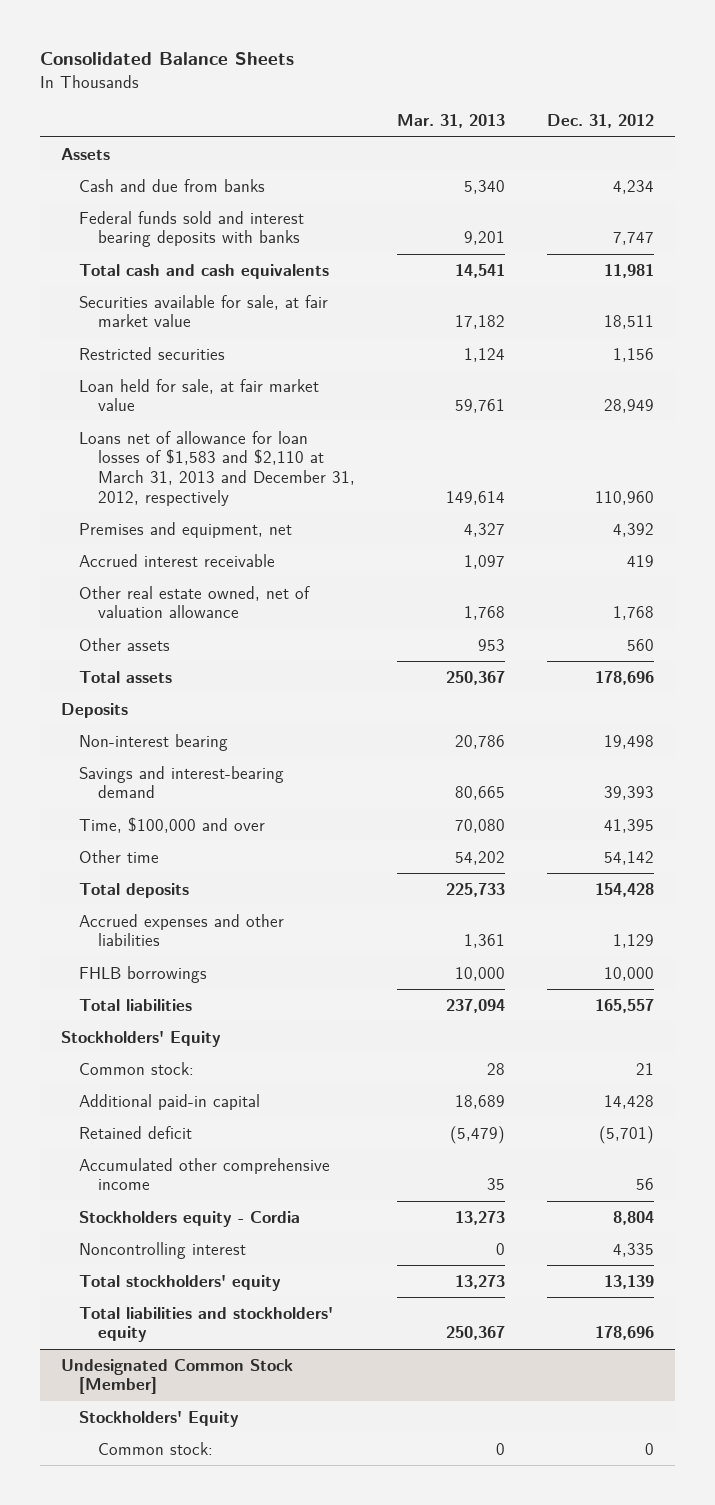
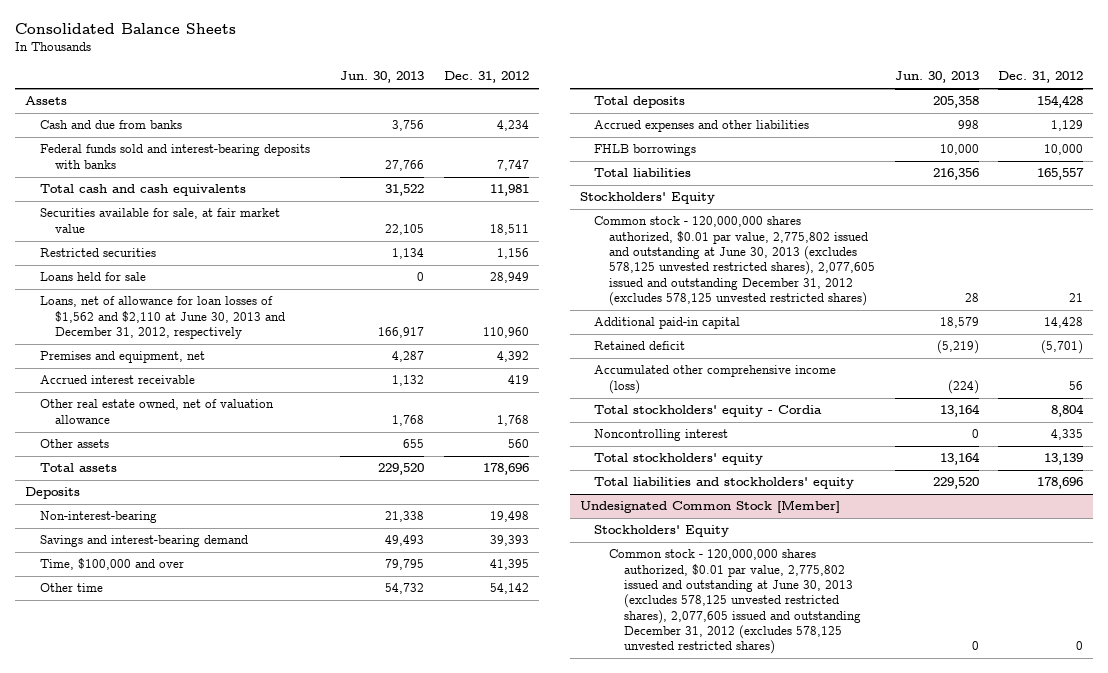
[397,114,506,129] Mar. 31, 2013 -> none
none -> [340,71,425,84] Jun. 30, 2013
[79,210,305,248] Federal funds sold and interest bearing deposits with banks -> [39,144,310,169] Federal funds sold and interest-bearing deposits with banks
[79,378,320,412] Loan held for sale, at fair market value -> [39,272,146,282] Loans held for sale
[79,430,356,506] Loans net of allowance for loan losses of $1,583 and $2,110 at March 31, 2013 and December 31, 2012, respectively -> [39,296,285,340] Loans, net of allowance for loan losses of $1,562 and $2,110 at June 30, 2013 and December 31, 2012, respectively
[79,733,229,751] Non-interest bearing -> [39,511,157,524] Non-interest-bearing
[79,1061,195,1075] Common stock: -> [594,216,876,307] Common stock - 120,000,000 shares authorized, $0.01 par value, 2,775,802 issued and outstanding at June 30, 2013 (excludes 578,125 unvested restricted shares), 2,077,605 issued and outstanding December 31, 2012 (excludes 578,125 unvested restricted shares)
[79,1157,331,1191] Accumulated other comprehensive income -> [594,365,837,394] Accumulated other comprehensive income (loss)
[79,1210,301,1227] Stockholders equity - Cordia -> [594,405,823,418] Total stockholders' equity - Cordia
[98,1441,214,1455] Common stock: -> [609,549,862,655] Common stock - 120,000,000 shares authorized, $0.01 par value, 2,775,802 issued and outstanding at June 30, 2013 (excludes 578,125 unvested restricted shares), 2,077,605 issued and outstanding December 31, 2012 (excludes 578,125 unvested restricted shares)

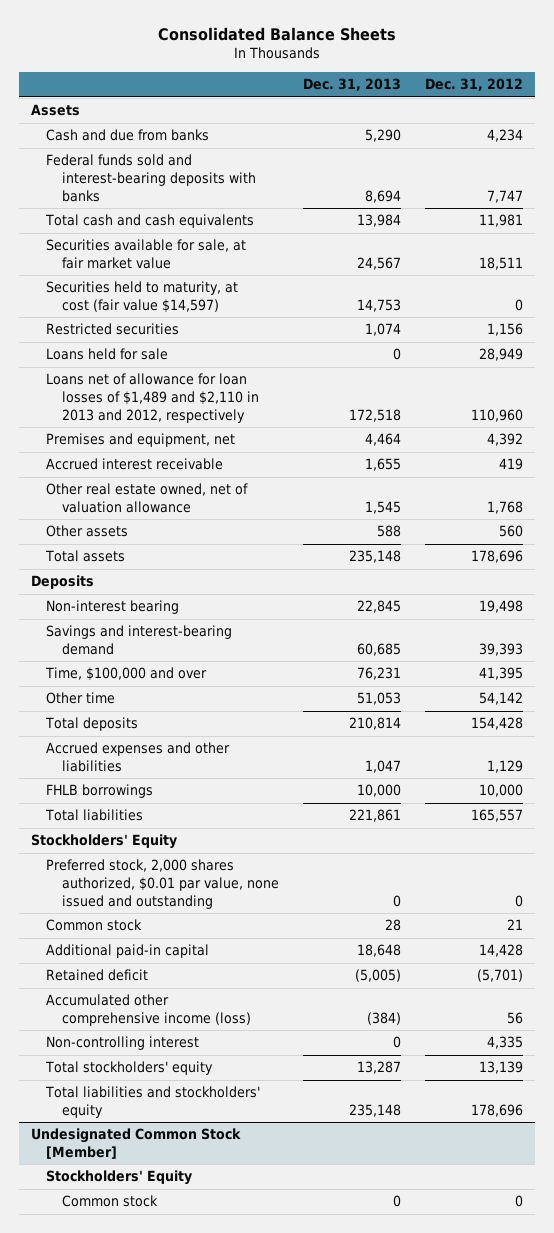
[340,71,425,84] Jun. 30, 2013 -> none
none -> [302,78,401,92] Dec. 31, 2013
none -> [46,281,239,313] Securities held to maturity, at cost (fair value $14,597)
[39,296,285,340] Loans, net of allowance for loan losses of $1,562 and $2,110 at June 30, 2013 and December 31, 2012, respectively -> [46,373,259,423] Loans net of allowance for loan losses of $1,489 and $2,110 in 2013 and 2012, respectively
[39,511,157,524] Non-interest-bearing -> [46,600,180,615] Non-interest bearing
none -> [46,859,279,909] Preferred stock, 2,000 shares authorized, $0.01 par value, none issued and outstanding
[594,216,876,307] Common stock - 120,000,000 shares authorized, $0.01 par value, 2,775,802 issued and outstanding at June 30, 2013 (excludes 578,125 unvested restricted shares), 2,077,605 issued and outstanding December 31, 2012 (excludes 578,125 unvested restricted shares) -> [46,919,143,932] Common stock
[594,405,823,418] Total stockholders' equity - Cordia -> none
[594,429,729,442] Noncontrolling interest -> [46,1036,200,1051] Non-controlling interest
[609,549,862,655] Common stock - 120,000,000 shares authorized, $0.01 par value, 2,775,802 issued and outstanding at June 30, 2013 (excludes 578,125 unvested restricted shares), 2,077,605 issued and outstanding December 31, 2012 (excludes 578,125 unvested restricted shares) -> [61,1195,158,1208] Common stock

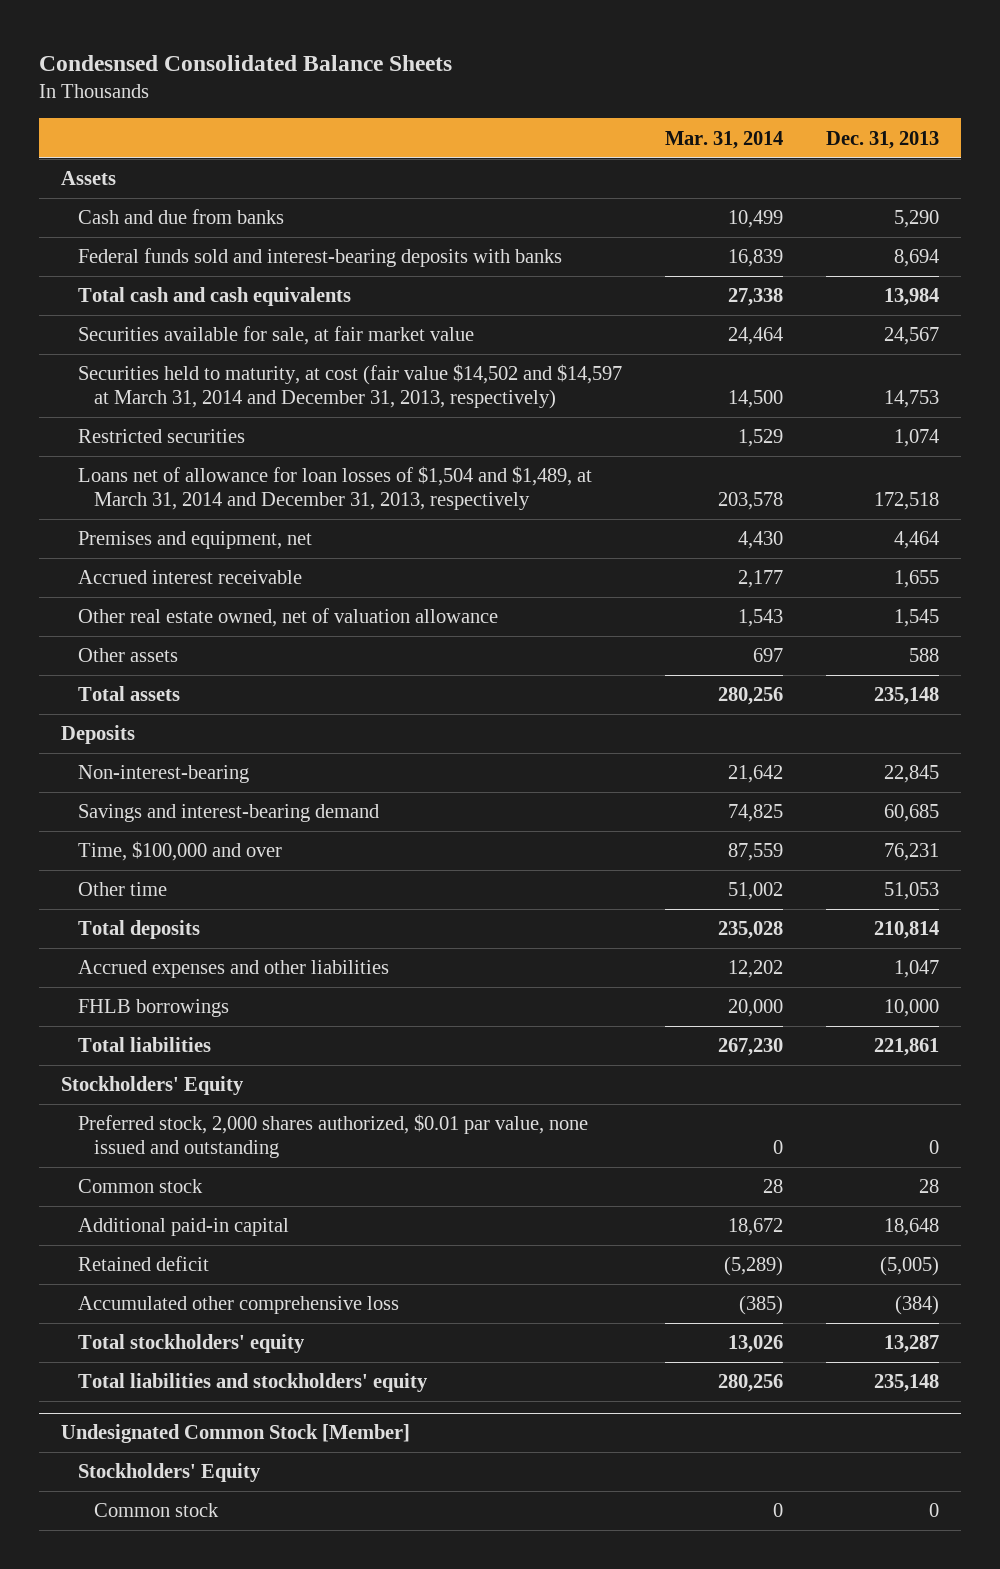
[157,26,396,41] Consolidated Balance Sheets -> [39,54,453,71] Condesnsed Consolidated Balance Sheets
[424,78,523,92] Dec. 31, 2012 -> none
none -> [665,130,784,149] Mar. 31, 2014
[46,281,239,313] Securities held to maturity, at cost (fair value $14,597) -> [77,364,622,410] Securities held to maturity, at cost (fair value $14,502 and $14,597 at March 31, 2014 and December 31, 2013, respectively)
[46,348,169,361] Loans held for sale -> none
[46,373,259,423] Loans net of allowance for loan losses of $1,489 and $2,110 in 2013 and 2012, respectively -> [77,466,592,511] Loans net of allowance for loan losses of $1,504 and $1,489, at March 31, 2014 and December 31, 2013, respectively
[46,600,180,615] Non-interest bearing -> [77,765,249,784] Non-interest-bearing
[46,1036,200,1051] Non-controlling interest -> none
[46,994,251,1026] Accumulated other comprehensive income (loss) -> [77,1296,399,1315] Accumulated other comprehensive loss

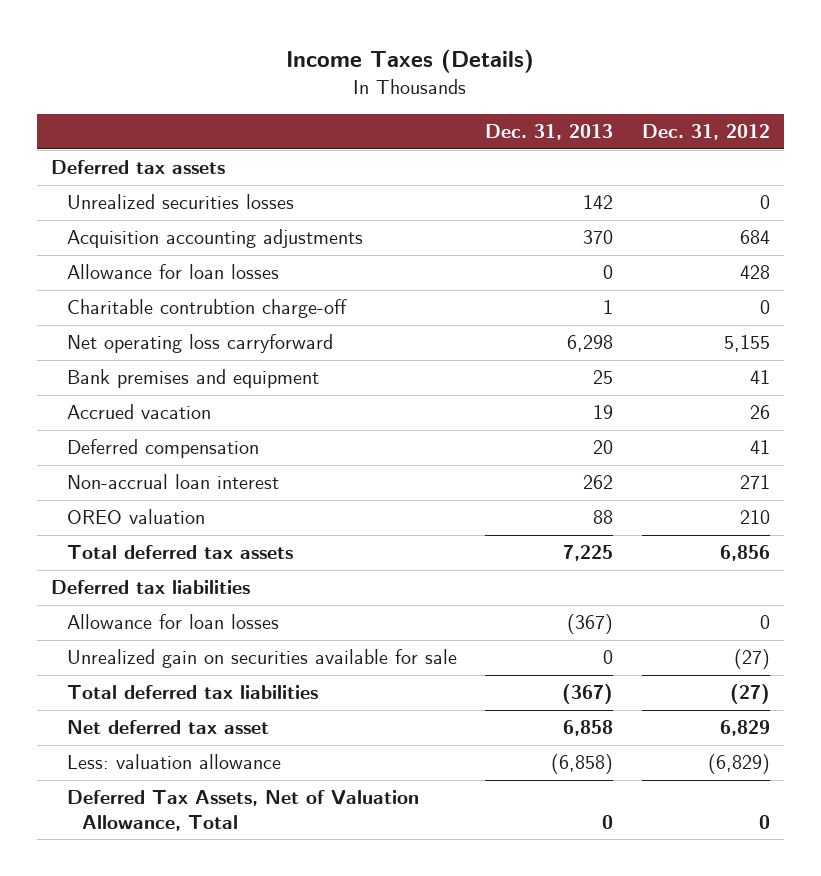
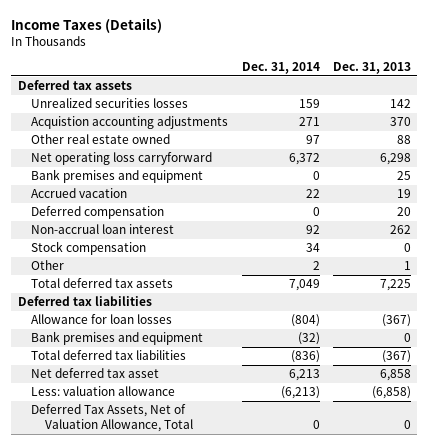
[641,124,770,141] Dec. 31, 2012 -> none
none -> [241,61,320,74] Dec. 31, 2014
[66,264,279,280] Allowance for loan losses -> none
[66,299,347,319] Charitable contrubtion charge-off -> none
[66,229,363,249] Acquisition accounting adjustments -> [31,116,229,130] Acquistion accounting adjustments
none -> [31,134,171,145] Other real estate owned
[66,509,205,525] OREO valuation -> none
none -> [31,241,147,256] Stock compensation
none -> [31,260,65,271] Other
[66,649,457,669] Unrealized gain on securities available for sale -> none
none -> [31,331,204,346] Bank premises and equipment

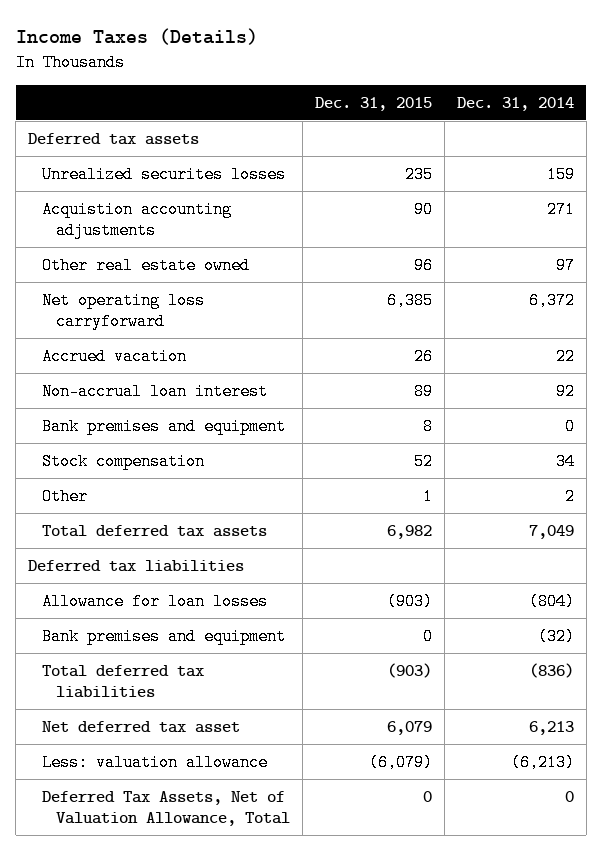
[332,61,411,74] Dec. 31, 2013 -> none
none -> [315,96,433,111] Dec. 31, 2015
[31,98,189,109] Unrealized securities losses -> [42,165,287,183] Unrealized securites losses
[31,206,165,220] Deferred compensation -> none
[31,169,204,184] Bank premises and equipment -> [42,417,287,435] Bank premises and equipment

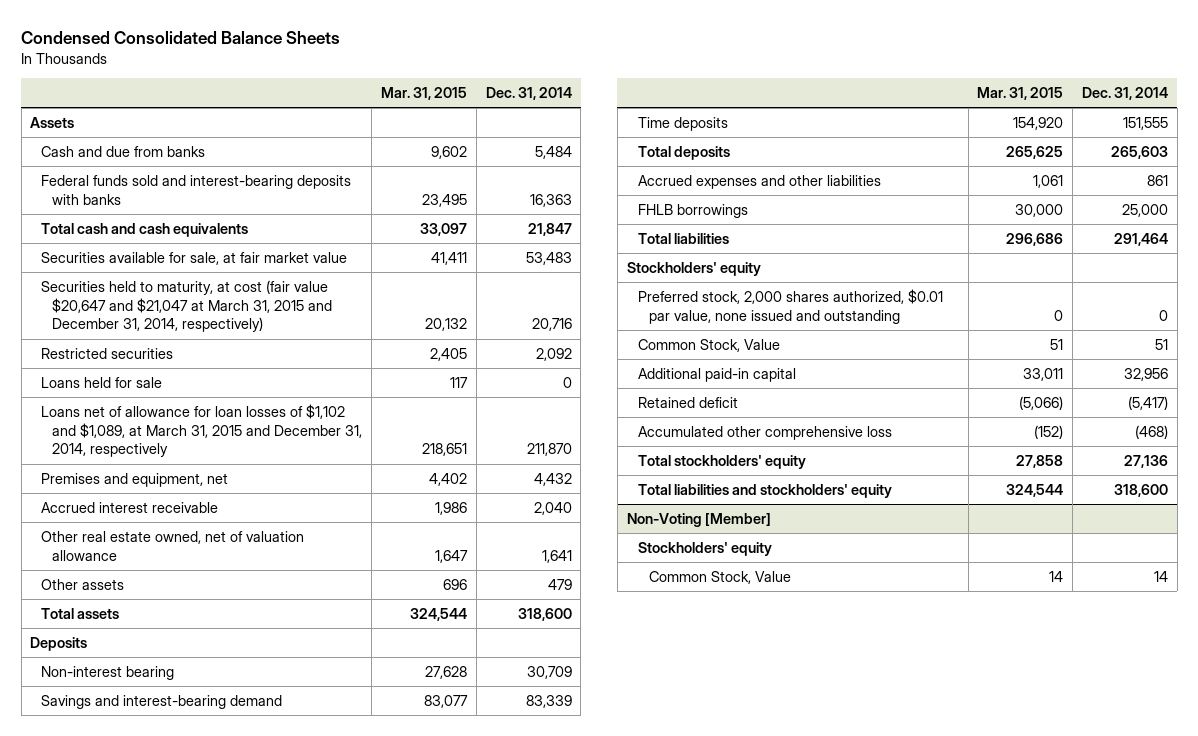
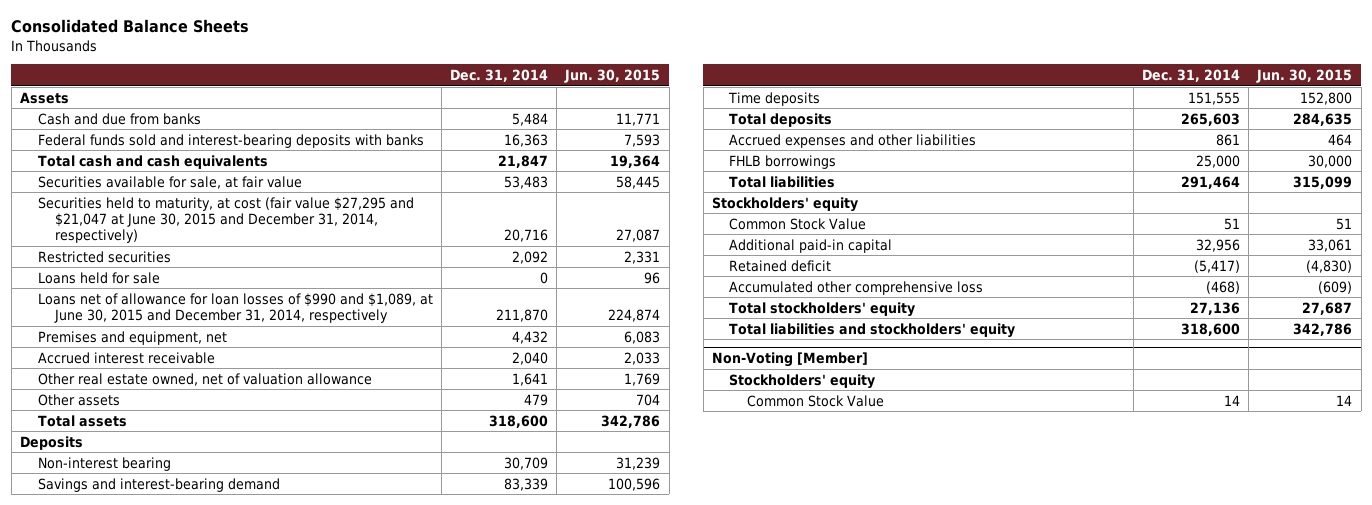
[21,30,341,44] Condensed Consolidated Balance Sheets -> [11,19,250,34] Consolidated Balance Sheets
[380,87,467,101] Mar. 31, 2015 -> none
none -> [564,68,661,83] Jun. 30, 2015
[41,251,348,265] Securities available for sale, at fair market value -> [37,175,302,189] Securities available for sale, at fair value
[41,279,333,333] Securities held to maturity, at cost (fair value $20,647 and $21,047 at March 31, 2015 and December 31, 2014, respectively) -> [37,196,414,244] Securities held to maturity, at cost (fair value $27,295 and $21,047 at June 30, 2015 and December 31, 2014, respectively)
[41,403,363,458] Loans net of allowance for loan losses of $1,102 and $1,089, at March 31, 2015 and December 31, 2014, respectively -> [37,292,433,323] Loans net of allowance for loan losses of $990 and $1,089, at June 30, 2015 and December 31, 2014, respectively
[637,288,943,324] Preferred stock, 2,000 shares authorized, $0.01 par value, none issued and outstanding -> none
[637,338,780,352] Common Stock, Value -> [729,217,867,230] Common Stock Value
[648,570,791,584] Common Stock, Value -> [746,394,884,407] Common Stock Value

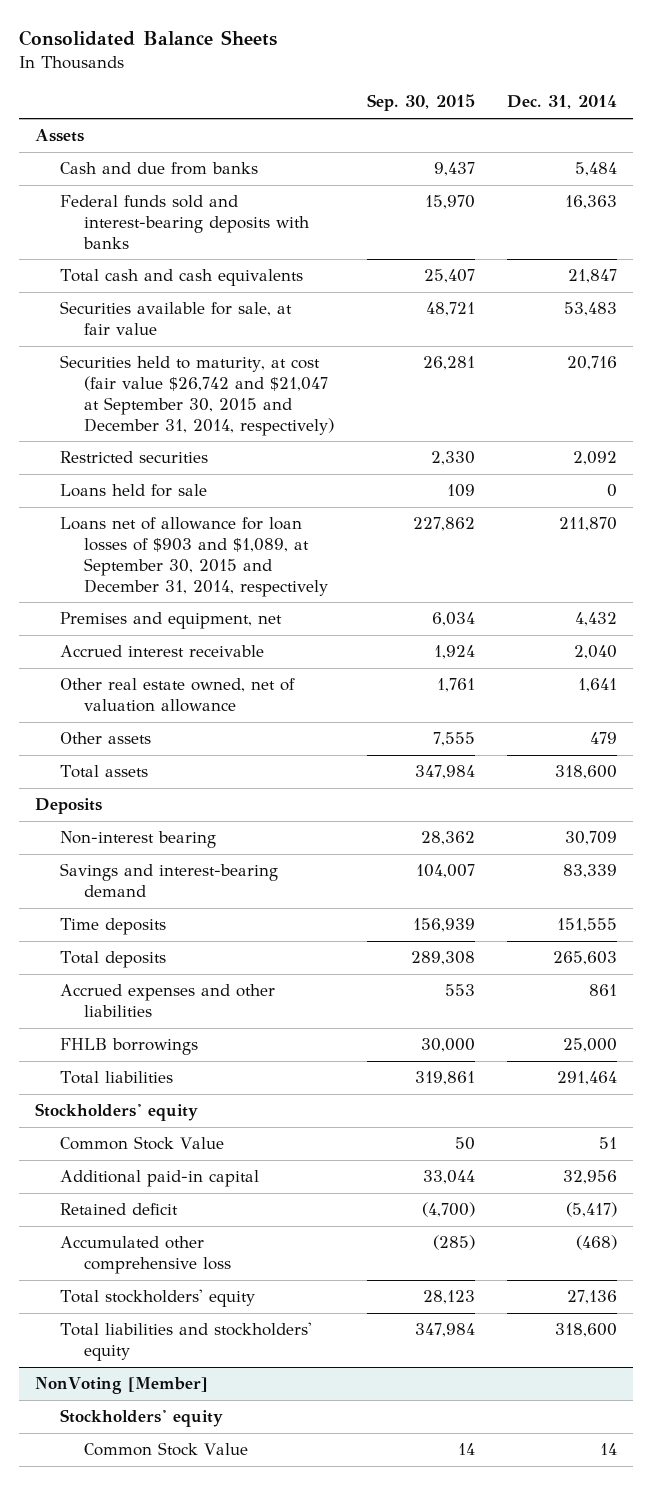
[564,68,661,83] Jun. 30, 2015 -> none
none -> [366,94,475,112] Sep. 30, 2015
[37,196,414,244] Securities held to maturity, at cost (fair value $27,295 and $21,047 at June 30, 2015 and December 31, 2014, respectively) -> [59,355,335,436] Securities held to maturity, at cost (fair value $26,742 and $21,047 at September 30, 2015 and December 31, 2014, respectively)
[37,292,433,323] Loans net of allowance for loan losses of $990 and $1,089, at June 30, 2015 and December 31, 2014, respectively -> [59,517,329,597] Loans net of allowance for loan losses of $903 and $1,089, at September 30, 2015 and December 31, 2014, respectively
[711,351,868,367] Non-Voting [Member] -> [35,1377,209,1395] NonVoting [Member]

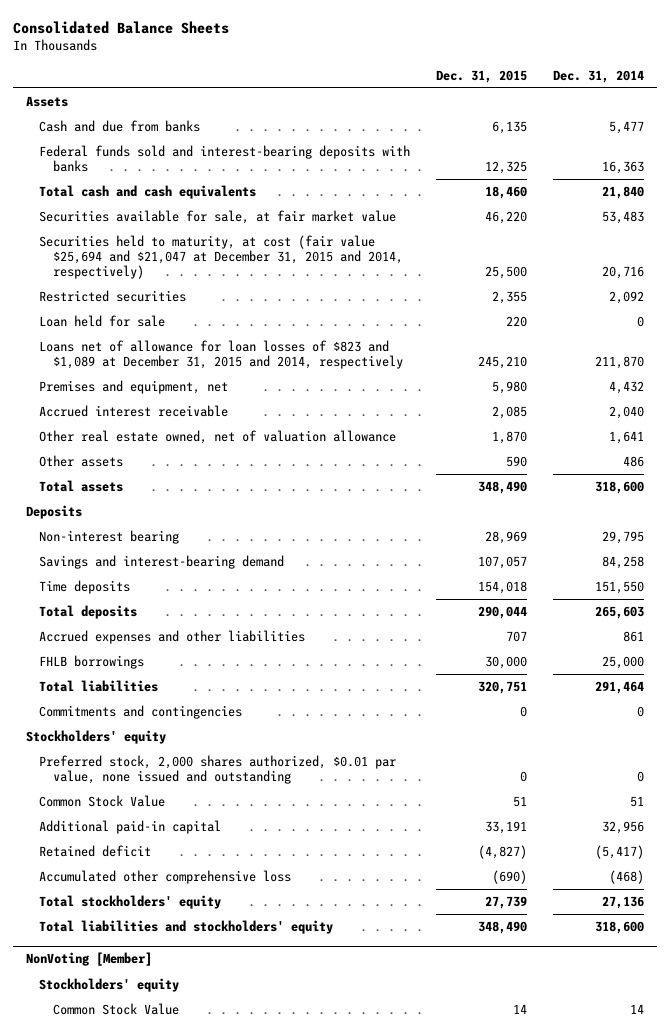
[366,94,475,112] Sep. 30, 2015 -> none
none -> [436,69,528,83] Dec. 31, 2015
[575,162,618,177] 5,484 -> [609,120,645,134] 5,477
[568,269,618,284] 21,847 -> [602,185,645,199] 21,840
[59,301,292,336] Securities available for sale, at fair value -> [39,209,397,224] Securities available for sale, at fair market value
[59,355,335,436] Securities held to maturity, at cost (fair value $26,742 and $21,047 at September 30, 2015 and December 31, 2014, respectively) -> [39,234,403,279] Securities held to maturity, at cost (fair value $25,694 and $21,047 at December 31, 2015 and 2014, respectively)
[59,484,207,498] Loans held for sale -> [39,314,166,327] Loan held for sale
[59,517,329,597] Loans net of allowance for loan losses of $903 and $1,089, at September 30, 2015 and December 31, 2014, respectively -> [39,339,403,369] Loans net of allowance for loan losses of $823 and $1,089 at December 31, 2015 and 2014, respectively
[590,732,618,745] 479 -> [623,455,645,467] 486
[565,831,618,846] 30,709 -> [602,530,645,544] 29,795
[563,864,618,879] 83,339 -> [602,555,645,569] 84,258
[557,918,618,933] 151,555 -> [595,580,645,594] 151,550
none -> [39,704,243,719] Commitments and contingencies
none -> [39,754,397,784] Preferred stock, 2,000 shares authorized, $0.01 par value, none issued and outstanding

